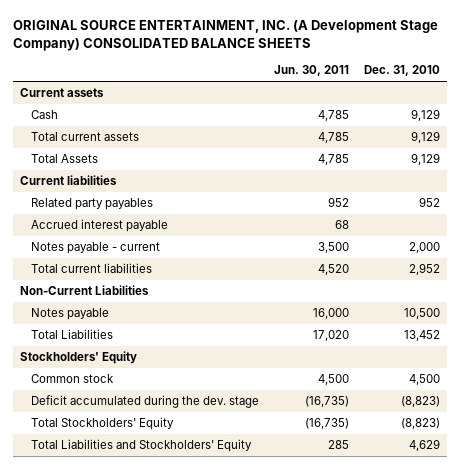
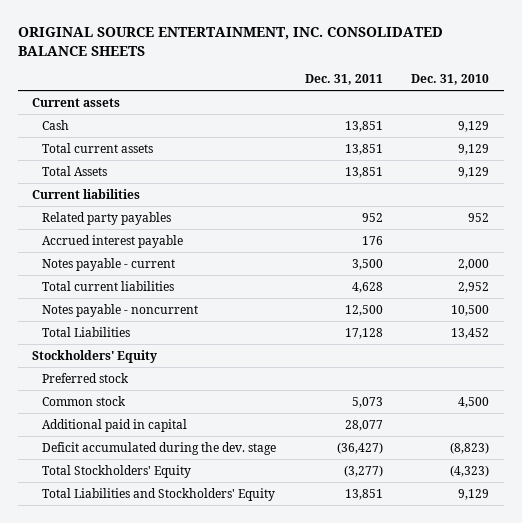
[12,20,438,51] ORIGINAL SOURCE ENTERTAINMENT, INC. (A Development Stage Company) CONSOLIDATED BALANCE SHEETS -> [17,26,443,56] ORIGINAL SOURCE ENTERTAINMENT, INC. CONSOLIDATED BALANCE SHEETS
[274,65,350,77] Jun. 30, 2011 -> none
none -> [304,74,383,86] Dec. 31, 2011
[20,285,150,296] Non-Current Liabilities -> none
[31,308,110,321] Notes payable -> [41,303,198,317] Notes payable - noncurrent
none -> [41,372,129,383] Preferred stock
none -> [41,418,187,432] Additional paid in capital
[400,418,440,430] (8,823) -> [450,464,490,477] (4,323)
[408,439,440,452] 4,629 -> [458,488,490,500] 9,129

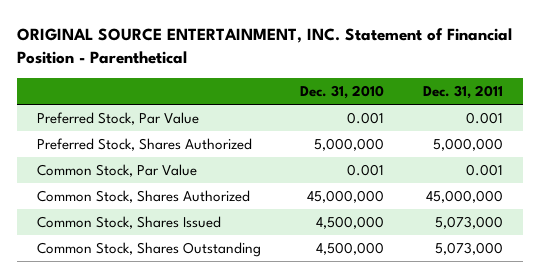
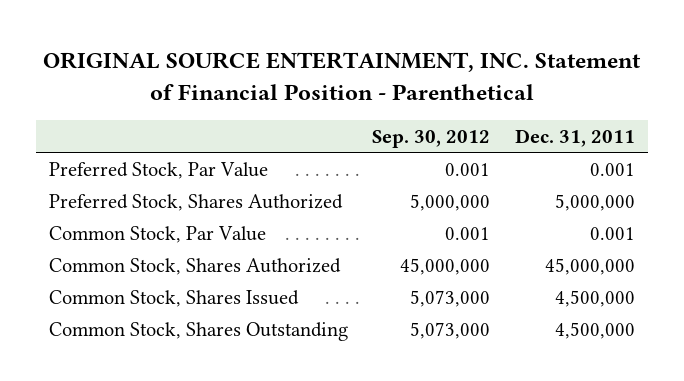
[299,85,384,100] Dec. 31, 2010 -> none
none -> [372,129,491,148] Sep. 30, 2012
[435,215,504,229] 5,073,000 -> [555,289,636,307] 4,500,000
[435,241,504,255] 5,073,000 -> [555,321,636,339] 4,500,000

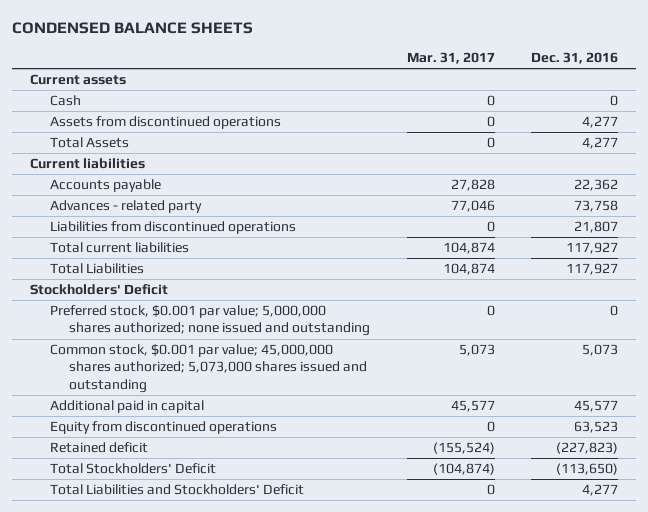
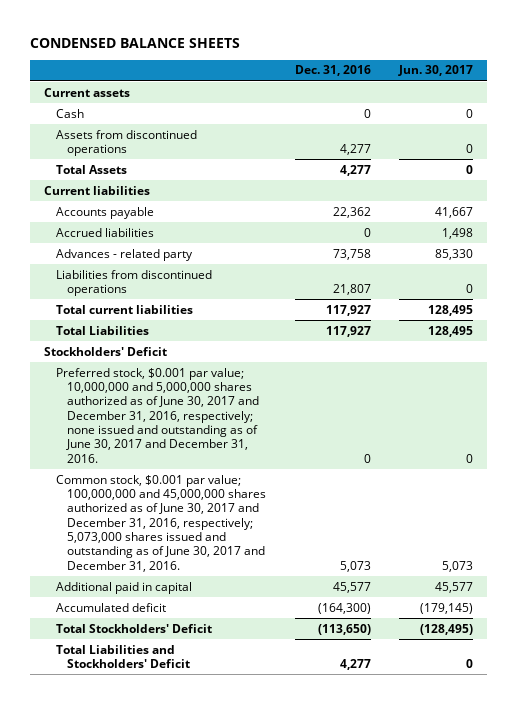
[406,52,495,65] Mar. 31, 2017 -> none
none -> [398,65,474,77] Jun. 30, 2017
none -> [55,227,154,237] Accrued liabilities
[49,305,371,337] Preferred stock, $0.001 par value; 5,000,000 shares authorized; none issued and outstanding -> [55,367,260,463] Preferred stock, $0.001 par value; 10,000,000 and 5,000,000 shares authorized as of June 30, 2017 and December 31, 2016, respectively; none issued and outstanding as of June 30, 2017 and December 31, 2016.
[49,344,368,393] Common stock, $0.001 par value; 45,000,000 shares authorized; 5,073,000 shares issued and outstanding -> [55,474,267,572] Common stock, $0.001 par value; 100,000,000 and 45,000,000 shares authorized as of June 30, 2017 and December 31, 2016, respectively; 5,073,000 shares issued and outstanding as of June 30, 2017 and December 31, 2016.
[49,421,277,435] Equity from discontinued operations -> none
[49,442,148,454] Retained deficit -> [55,602,166,612] Accumulated deficit
[556,442,619,455] (227,823) -> [317,602,371,614] (164,300)

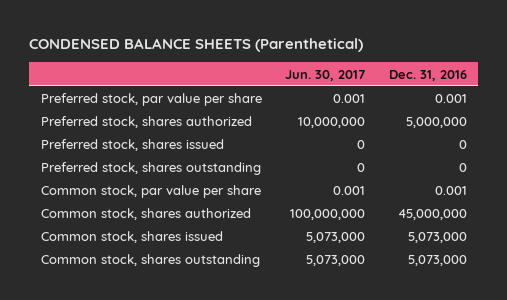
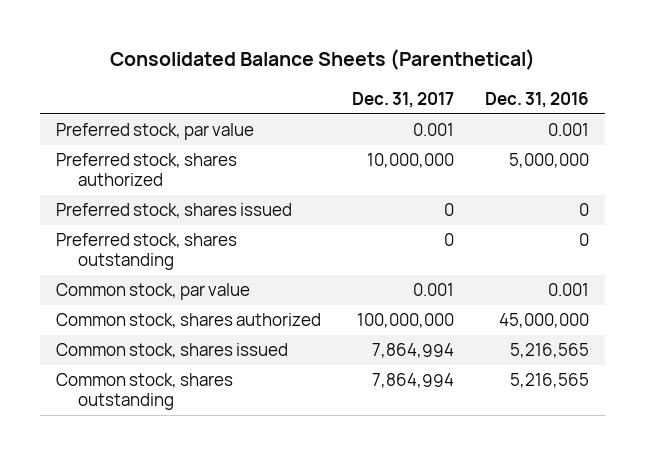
[29,38,364,53] CONDENSED BALANCE SHEETS (Parenthetical) -> [109,49,535,71] Consolidated Balance Sheets (Parenthetical)
[285,69,366,81] Jun. 30, 2017 -> none
none -> [352,91,455,108] Dec. 31, 2017
[40,93,262,107] Preferred stock, par value per share -> [55,123,254,141] Preferred stock, par value
[40,185,261,199] Common stock, par value per share -> [55,283,250,301] Common stock, par value
[407,232,467,244] 5,073,000 -> [510,343,590,359] 5,216,565
[407,255,467,267] 5,073,000 -> [510,373,590,389] 5,216,565

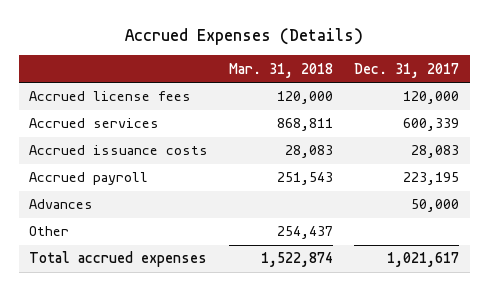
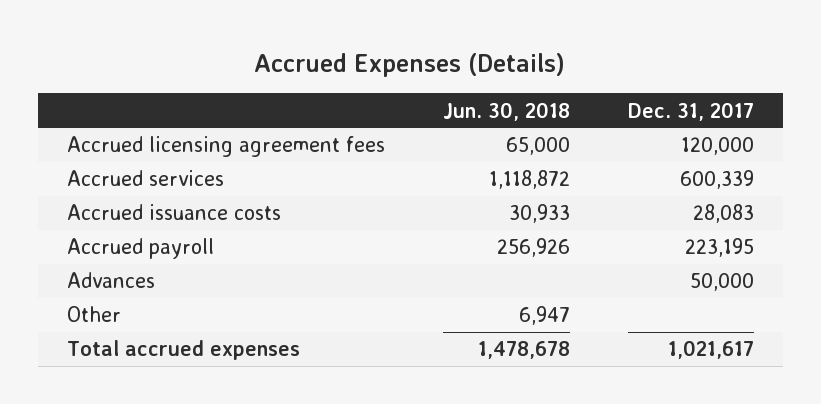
[229,62,334,78] Mar. 31, 2018 -> none
none -> [442,101,570,121] Jun. 30, 2018
[29,91,192,102] Accrued license fees -> [66,136,385,158] Accrued licensing agreement fees

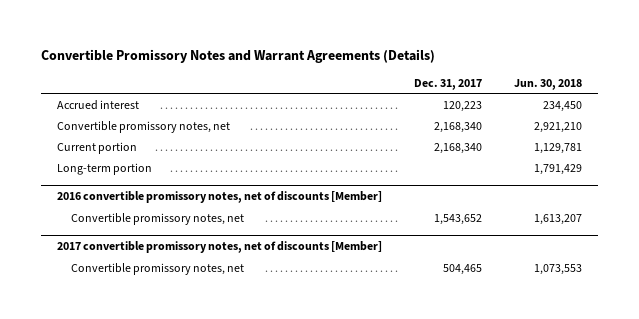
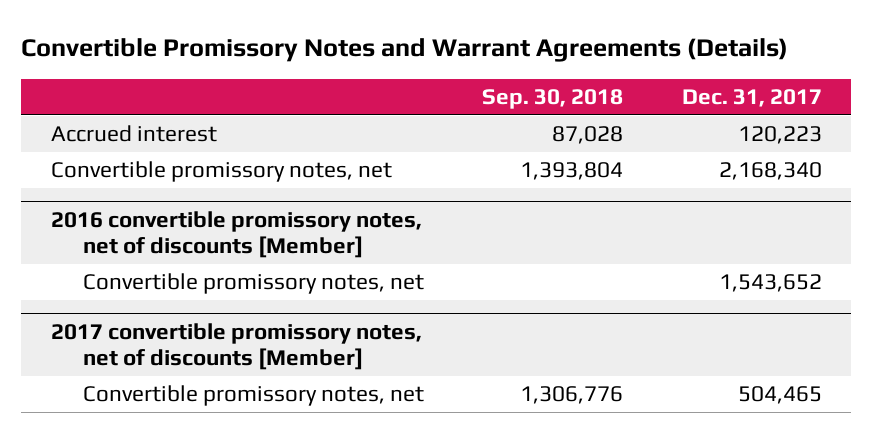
[513,78,582,90] Jun. 30, 2018 -> none
none -> [482,88,624,109] Sep. 30, 2018
[56,141,137,154] Current portion -> none
[56,162,152,175] Long-term portion -> none

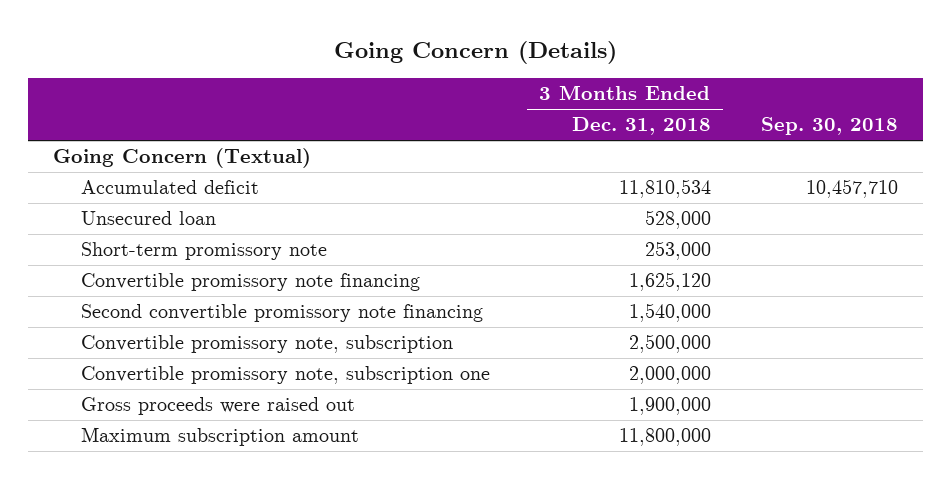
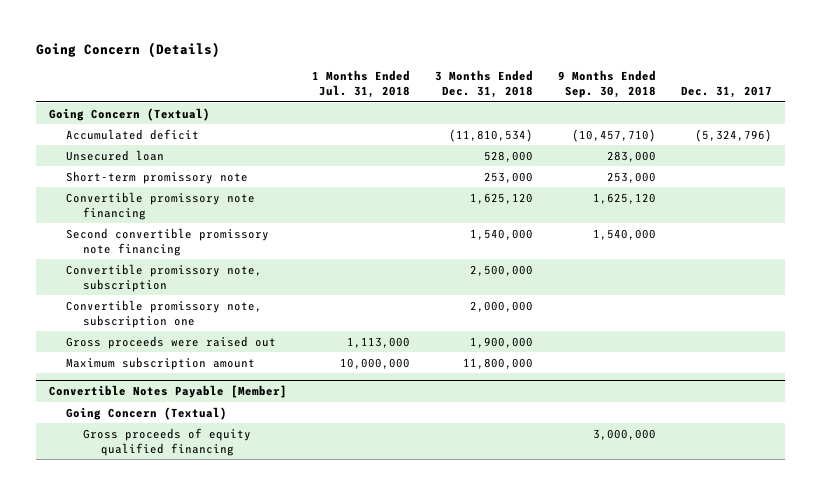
[760,117,898,136] Sep. 30, 2018 -> none
none -> [311,70,410,99] 1 Months Ended Jul. 31, 2018
none -> [558,70,657,99] 9 Months Ended Sep. 30, 2018
none -> [681,86,773,99] Dec. 31, 2017
[618,179,711,199] 11,810,534 -> [448,128,533,142] (11,810,534)
none -> [48,385,287,399] Convertible Notes Payable [Member]
none -> [65,406,227,420] Going Concern (Textual)
none -> [83,427,252,456] Gross proceeds of equity qualified financing

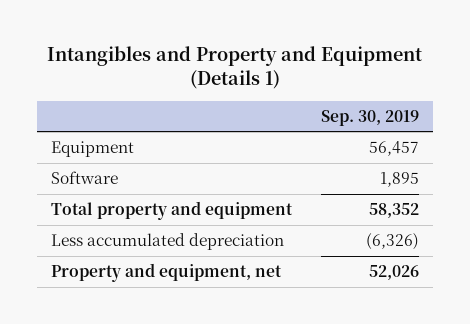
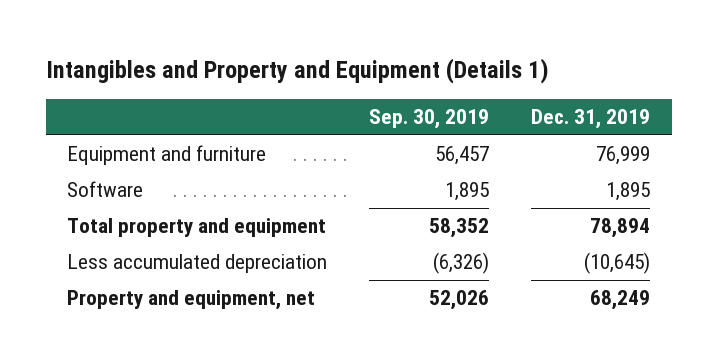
none -> [531,109,651,130] Dec. 31, 2019
[51,141,135,158] Equipment -> [66,145,266,166] Equipment and furniture

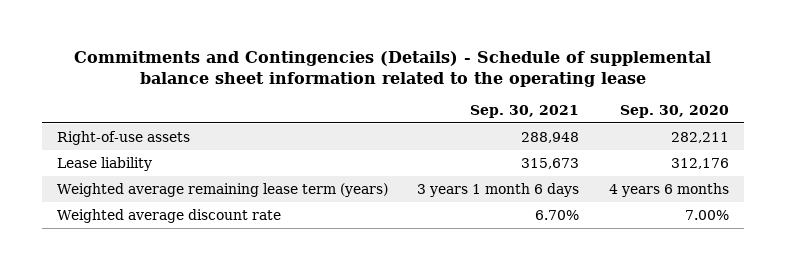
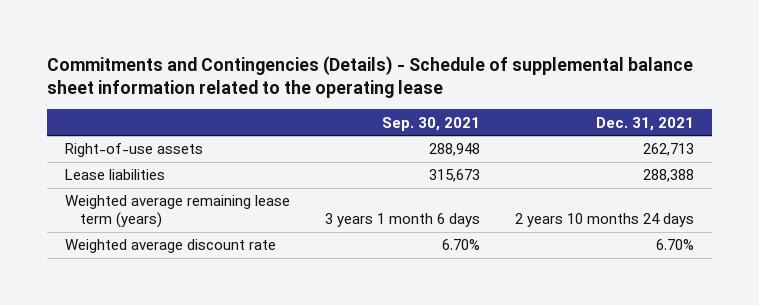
[619,104,729,118] Sep. 30, 2020 -> none
none -> [596,116,695,131] Dec. 31, 2021
[56,156,152,171] Lease liability -> [64,169,165,181] Lease liabilities

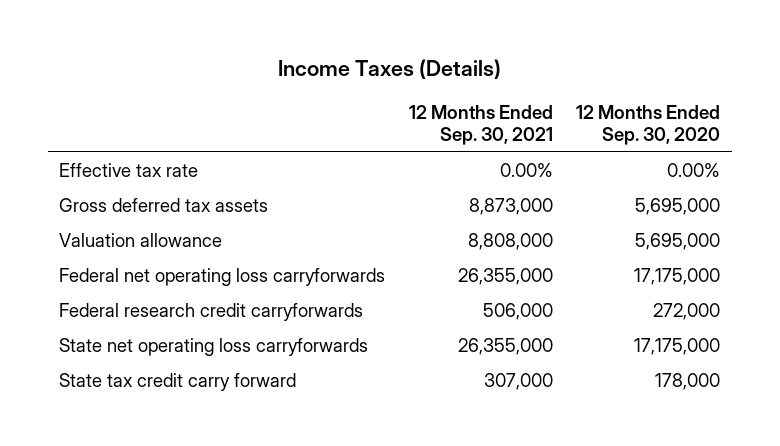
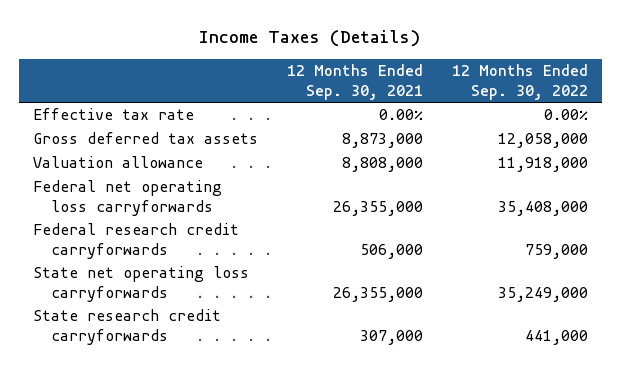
[576,105,721,146] 12 Months Ended Sep. 30, 2020 -> none
none -> [451,63,588,100] 12 Months Ended Sep. 30, 2022
[59,373,297,392] State tax credit carry forward -> [32,309,221,345] State research credit carryforwards

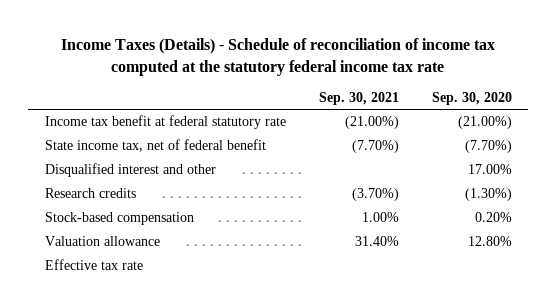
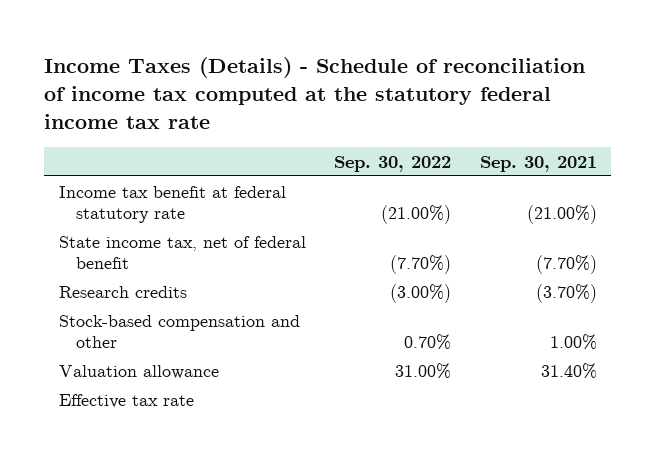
[431,92,512,106] Sep. 30, 2020 -> none
none -> [334,155,452,172] Sep. 30, 2022
[44,163,216,178] Disqualified interest and other -> none
[44,212,194,226] Stock-based compensation -> [58,314,300,348] Stock-based compensation and other

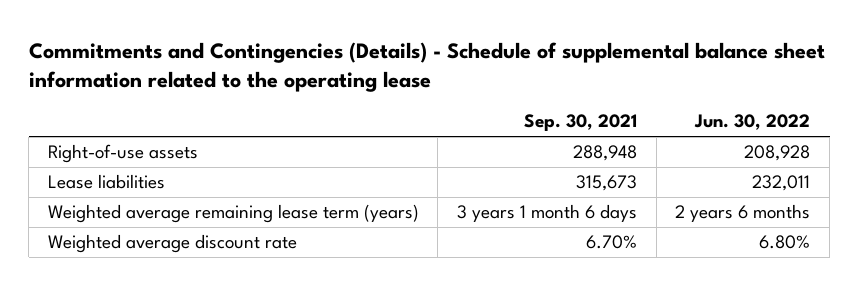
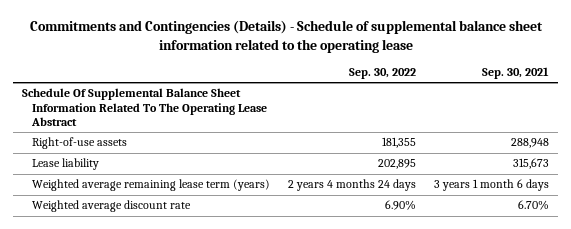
[694,114,811,131] Jun. 30, 2022 -> none
none -> [349,68,417,80] Sep. 30, 2022
none -> [21,88,268,126] Schedule Of Supplemental Balance Sheet Information Related To The Operating Lease Abstract
[47,174,165,190] Lease liabilities -> [32,158,100,171] Lease liability

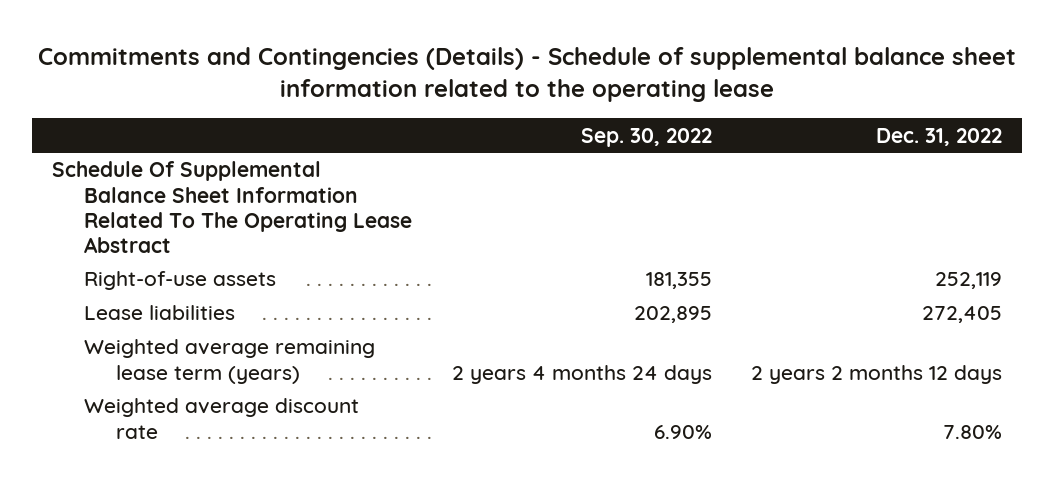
[482,67,550,80] Sep. 30, 2021 -> none
none -> [876,127,1003,146] Dec. 31, 2022
[32,158,100,171] Lease liability -> [84,305,236,321] Lease liabilities

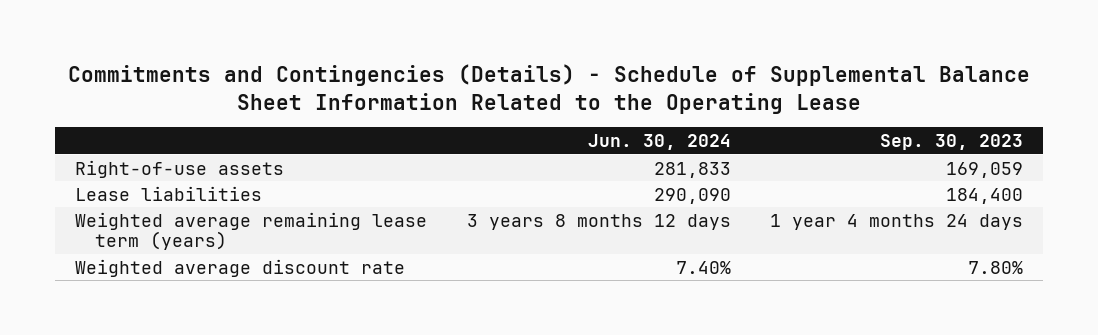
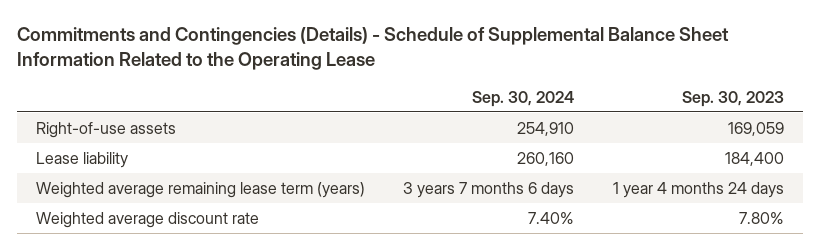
[587,133,731,150] Jun. 30, 2024 -> none
none -> [472,90,575,107] Sep. 30, 2024
[74,185,262,201] Lease liabilities -> [35,151,128,168] Lease liability

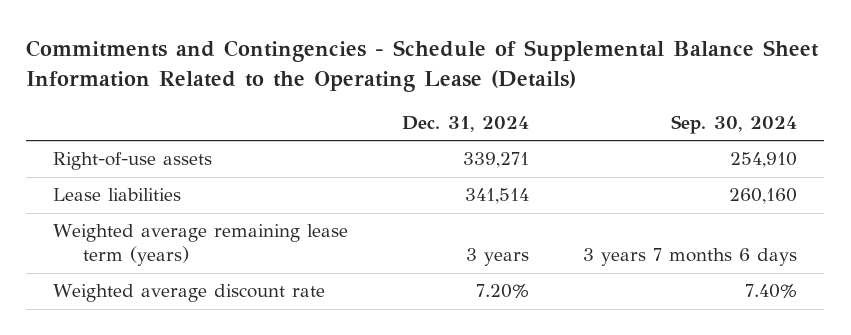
[16,27,729,71] Commitments and Contingencies (Details) - Schedule of Supplemental Balance Sheet Information Related to the Operating Lease -> [26,40,820,92] Commitments and Contingencies - Schedule of Supplemental Balance Sheet Information Related to the Operating Lease (Details)
[681,90,784,107] Sep. 30, 2023 -> none
none -> [402,116,530,133] Dec. 31, 2024
[35,151,128,168] Lease liability -> [53,188,182,202] Lease liabilities

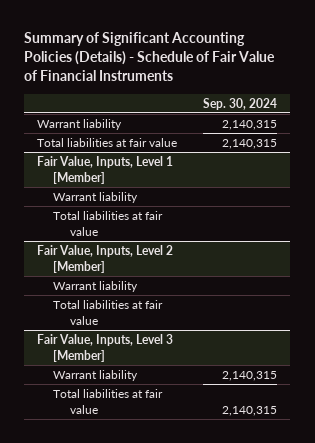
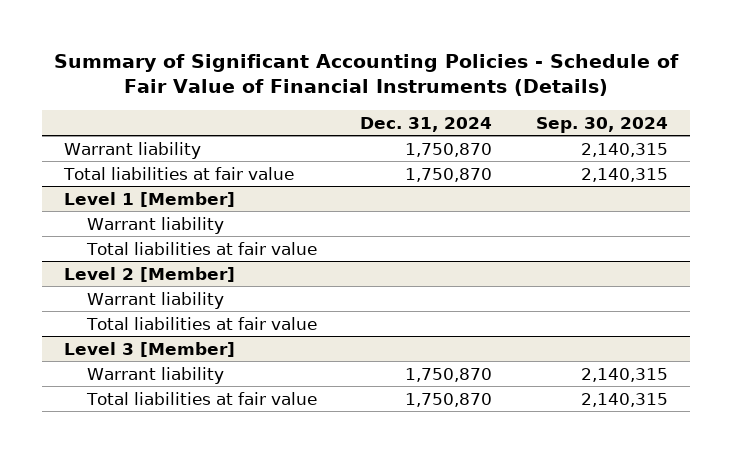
[24,32,276,82] Summary of Significant Accounting Policies (Details) - Schedule of Fair Value of Financial Instruments -> [53,53,679,97] Summary of Significant Accounting Policies - Schedule of Fair Value of Financial Instruments (Details)
none -> [360,116,493,132] Dec. 31, 2024
[37,155,174,184] Fair Value, Inputs, Level 1 [Member] -> [63,191,235,207] Level 1 [Member]
[37,244,174,273] Fair Value, Inputs, Level 2 [Member] -> [63,266,235,282] Level 2 [Member]
[37,333,174,362] Fair Value, Inputs, Level 3 [Member] -> [63,341,235,357] Level 3 [Member]

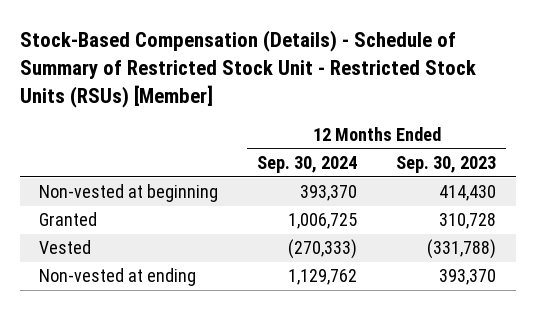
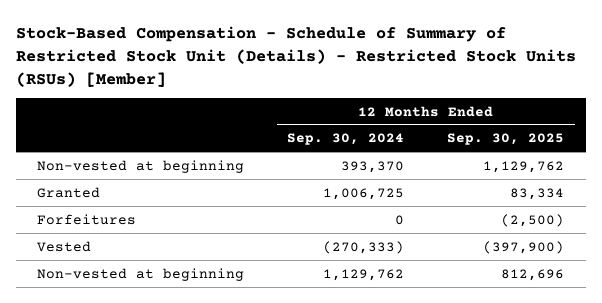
[19,30,476,108] Stock-Based Compensation (Details) - Schedule of Summary of Restricted Stock Unit - Restricted Stock Units (RSUs) [Member] -> [15,26,576,87] Stock-Based Compensation - Schedule of Summary of Restricted Stock Unit (Details) - Restricted Stock Units (RSUs) [Member]
[396,156,497,174] Sep. 30, 2023 -> none
none -> [447,133,565,146] Sep. 30, 2025
none -> [37,213,137,225] Forfeitures
[39,268,197,287] Non-vested at ending -> [37,267,245,281] Non-vested at beginning

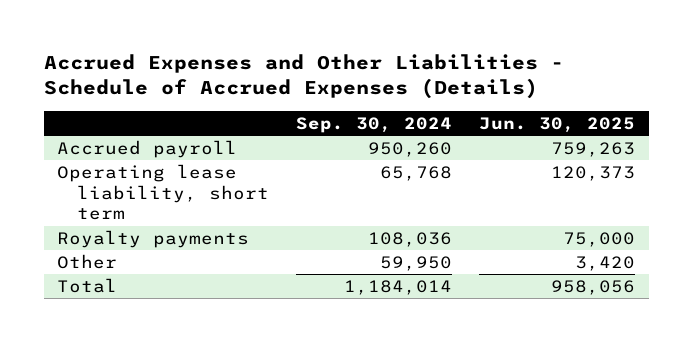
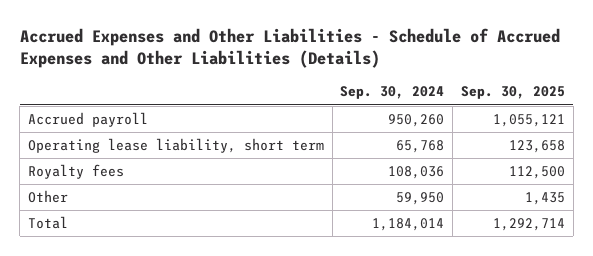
[43,54,564,100] Accrued Expenses and Other Liabilities - Schedule of Accrued Expenses (Details) -> [19,27,560,68] Accrued Expenses and Other Liabilities - Schedule of Accrued Expenses and Other Liabilities (Details)
[479,116,636,133] Jun. 30, 2025 -> none
none -> [460,86,565,100] Sep. 30, 2025
[57,229,250,248] Royalty payments -> [27,164,124,180] Royalty fees

